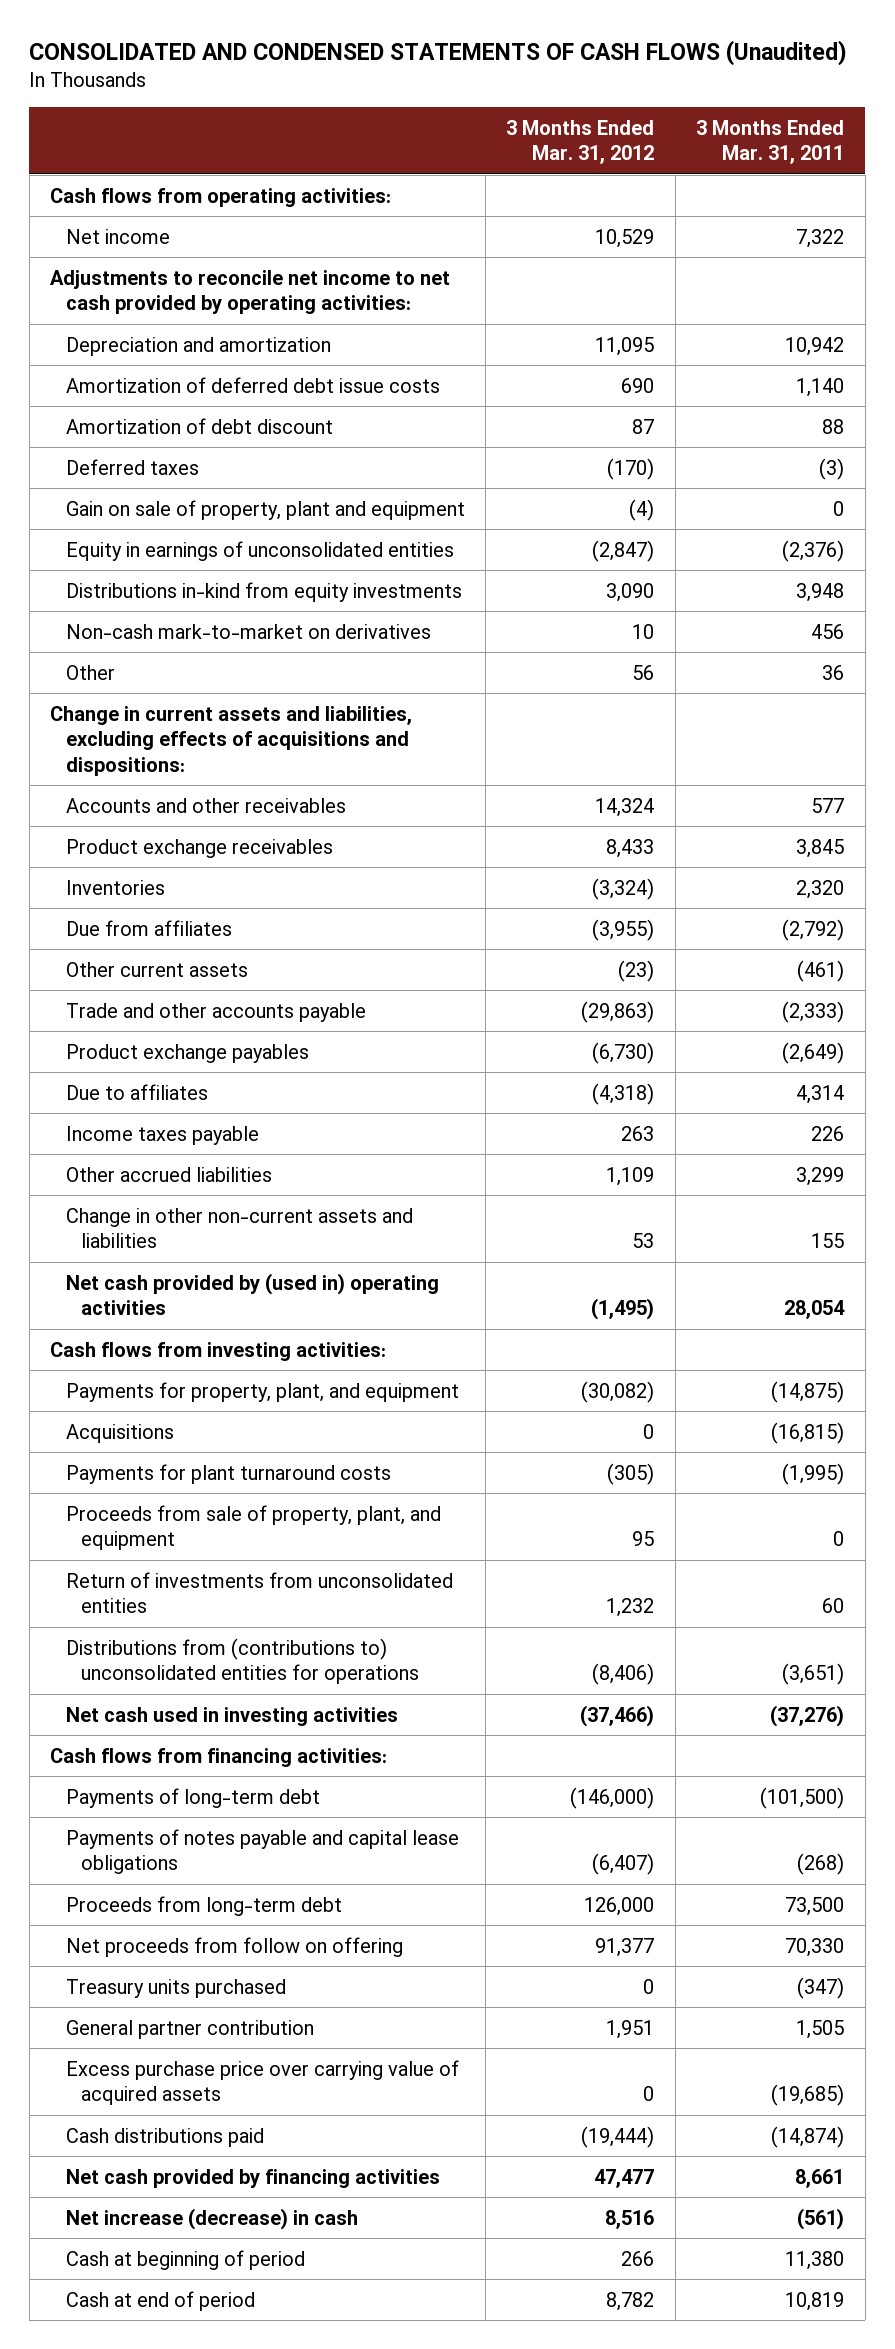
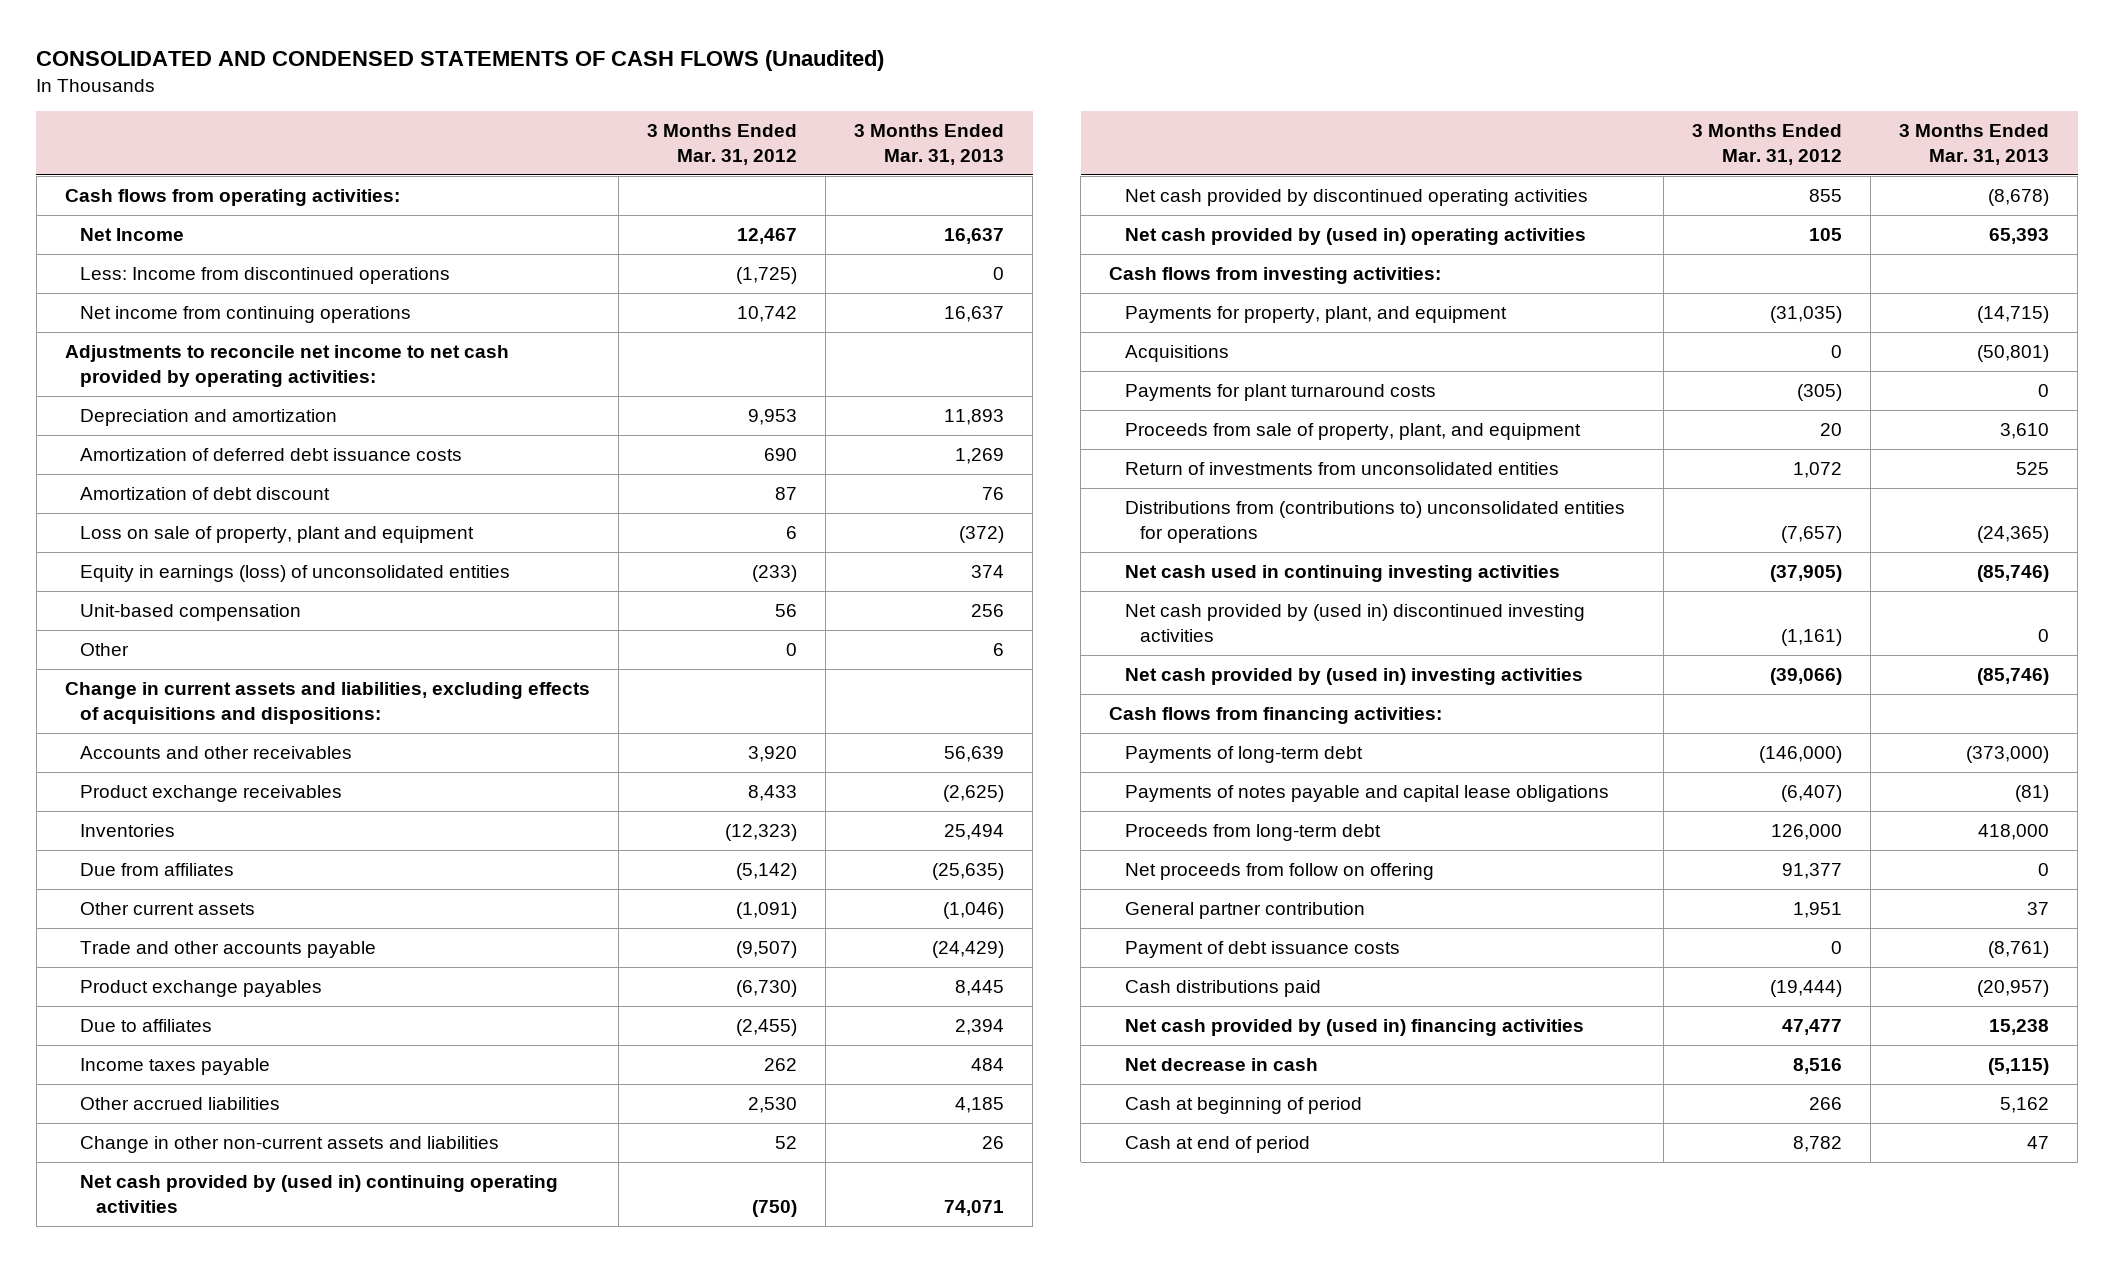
[696,119,845,165] 3 Months Ended Mar. 31, 2011 -> none
none -> [854,124,1005,166] 3 Months Ended Mar. 31, 2013
[65,228,170,244] Net income -> [80,228,185,242] Net Income
[595,228,655,248] 10,529 -> [736,228,797,245] 12,467
none -> [80,267,451,285] Less: Income from discontinued operations
none -> [80,306,412,324] Net income from continuing operations
[595,336,655,356] 11,095 -> [747,409,797,426] 9,953
[65,376,440,393] Amortization of deferred debt issue costs -> [80,448,463,462] Amortization of deferred debt issuance costs
[65,458,199,475] Deferred taxes -> none
[65,581,462,602] Distributions in-kind from equity investments -> none
[65,623,431,639] Non-cash mark-to-market on derivatives -> none
[65,499,465,520] Gain on sale of property, plant and equipment -> [80,526,475,544] Loss on sale of property, plant and equipment
[629,498,655,521] (4) -> [785,526,797,540] 6
[65,540,454,561] Equity in earnings of unconsolidated entities -> [80,565,511,583] Equity in earnings (loss) of unconsolidated entities
[592,539,655,562] (2,847) -> [751,565,797,583] (233)
none -> [80,604,302,622] Unit-based compensation
[632,664,655,680] 56 -> [785,643,797,657] 0
[595,797,655,817] 14,324 -> [747,746,797,763] 3,920
[592,877,655,900] (3,324) -> [724,824,797,842] (12,323)
[592,918,655,941] (3,955) -> [735,863,797,881] (5,142)
[618,959,655,982] (23) -> [735,902,797,920] (1,091)
[581,1000,655,1023] (29,863) -> [735,941,797,959] (9,507)
[592,1082,655,1105] (4,318) -> [735,1019,797,1037] (2,455)
[621,1125,655,1141] 263 -> [763,1058,797,1072] 262
[606,1166,655,1186] 1,109 -> [747,1097,797,1114] 2,530
[632,1233,655,1249] 53 -> [774,1136,797,1150] 52
none -> [80,1175,559,1213] Net cash provided by (used in) continuing operating activities
none -> [1124,189,1588,207] Net cash provided by discontinued operating activities
[591,1298,655,1321] (1,495) -> [1808,228,1842,242] 105
[581,1380,655,1403] (30,082) -> [1769,306,1842,324] (31,035)
[632,1531,655,1547] 95 -> [1819,423,1842,437] 20
[606,1598,655,1618] 1,232 -> [1792,462,1842,479] 1,072
[592,1663,655,1686] (8,406) -> [1780,525,1842,543] (7,657)
none -> [1124,565,1560,583] Net cash used in continuing investing activities
none -> [1124,604,1585,642] Net cash provided by (used in) discontinued investing activities
[65,1706,398,1726] Net cash used in investing activities -> [1124,668,1583,686] Net cash provided by (used in) investing activities
[580,1704,655,1727] (37,466) -> [1769,668,1842,686] (39,066)
[65,1978,286,1998] Treasury units purchased -> none
[65,2059,459,2106] Excess purchase price over carrying value of acquired assets -> none
none -> [1124,941,1400,959] Payment of debt issuance costs
[65,2168,440,2188] Net cash provided by financing activities -> [1124,1019,1584,1037] Net cash provided by (used in) financing activities
[65,2207,358,2230] Net increase (decrease) in cash -> [1124,1058,1318,1072] Net decrease in cash

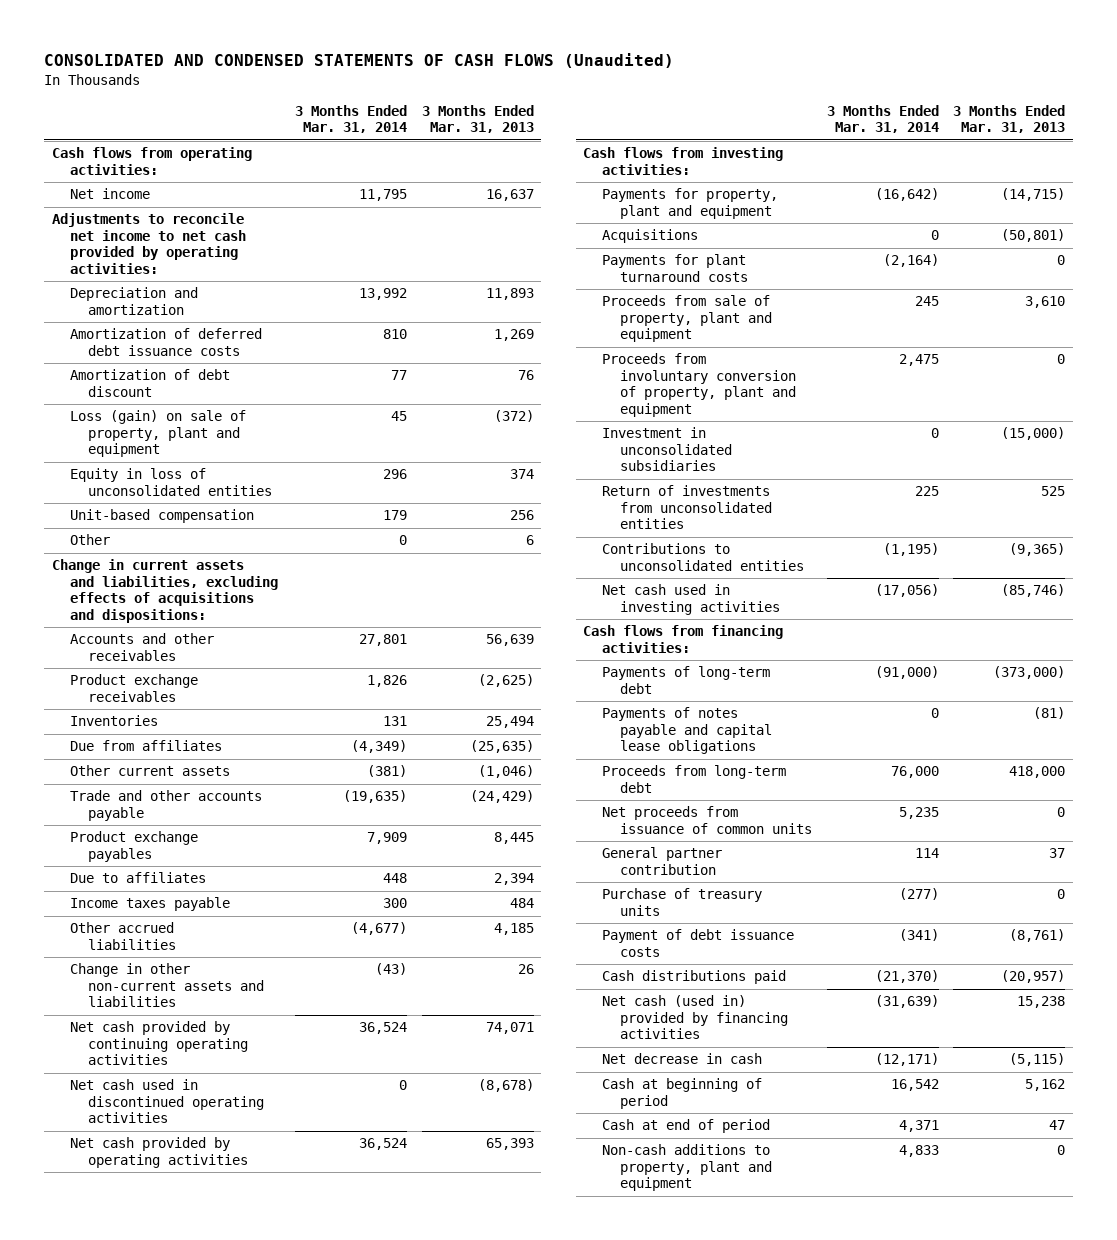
[646,124,797,166] 3 Months Ended Mar. 31, 2012 -> none
none -> [295,104,408,134] 3 Months Ended Mar. 31, 2014
[80,267,451,285] Less: Income from discontinued operations -> none
[80,306,412,324] Net income from continuing operations -> none
[80,228,185,242] Net Income -> [70,188,151,200] Net income
[80,526,475,544] Loss on sale of property, plant and equipment -> [70,410,247,458] Loss (gain) on sale of property, plant and equipment
[80,565,511,583] Equity in earnings (loss) of unconsolidated entities -> [70,468,273,496] Equity in loss of unconsolidated entities
[80,1175,559,1213] Net cash provided by (used in) continuing operating activities -> [70,1021,249,1066] Net cash provided by continuing operating activities
[1124,189,1588,207] Net cash provided by discontinued operating activities -> [70,1079,265,1124] Net cash used in discontinued operating activities
[1124,228,1586,246] Net cash provided by (used in) operating activities -> [70,1137,249,1168] Net cash provided by operating activities
[1124,306,1507,324] Payments for property, plant, and equipment -> [601,188,778,219] Payments for property, plant and equipment
[1124,423,1581,441] Proceeds from sale of property, plant, and equipment -> [601,295,772,343] Proceeds from sale of property, plant and equipment
none -> [601,353,796,417] Proceeds from involuntary conversion of property, plant and equipment
none -> [601,427,732,472] Investment in unconsolidated subsidiaries
[1124,565,1560,583] Net cash used in continuing investing activities -> none
[1124,604,1585,642] Net cash provided by (used in) discontinued investing activities -> none
[1124,501,1625,543] Distributions from (contributions to) unconsolidated entities for operations -> [601,543,804,571] Contributions to unconsolidated entities
[1976,525,2049,543] (24,365) -> [1009,543,1066,557] (9,365)
[1124,668,1583,686] Net cash provided by (used in) investing activities -> [601,584,780,615] Net cash used in investing activities
[1124,863,1434,881] Net proceeds from follow on offering -> [601,806,812,834] Net proceeds from issuance of common units
none -> [601,888,762,916] Purchase of treasury units
[1124,1019,1584,1037] Net cash provided by (used in) financing activities -> [601,995,788,1040] Net cash (used in) provided by financing activities
none -> [601,1144,772,1192] Non-cash additions to property, plant and equipment

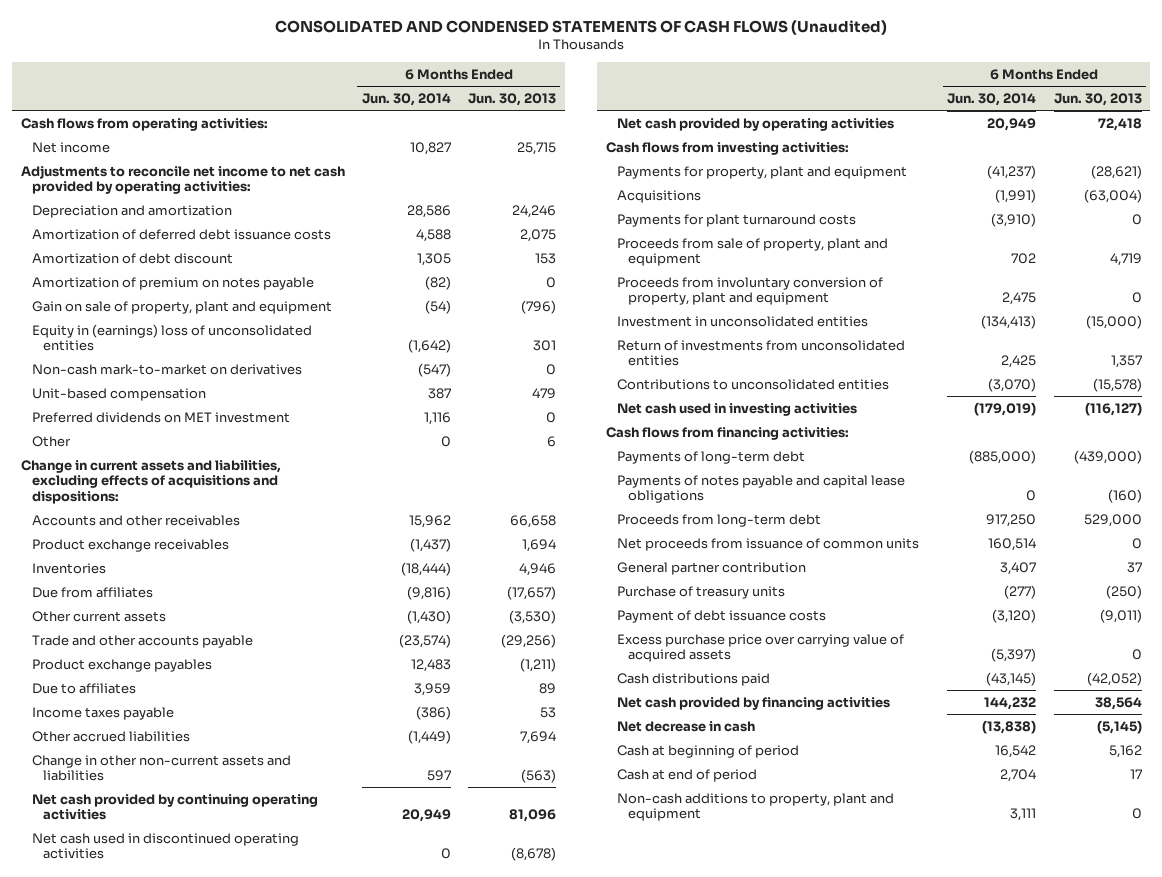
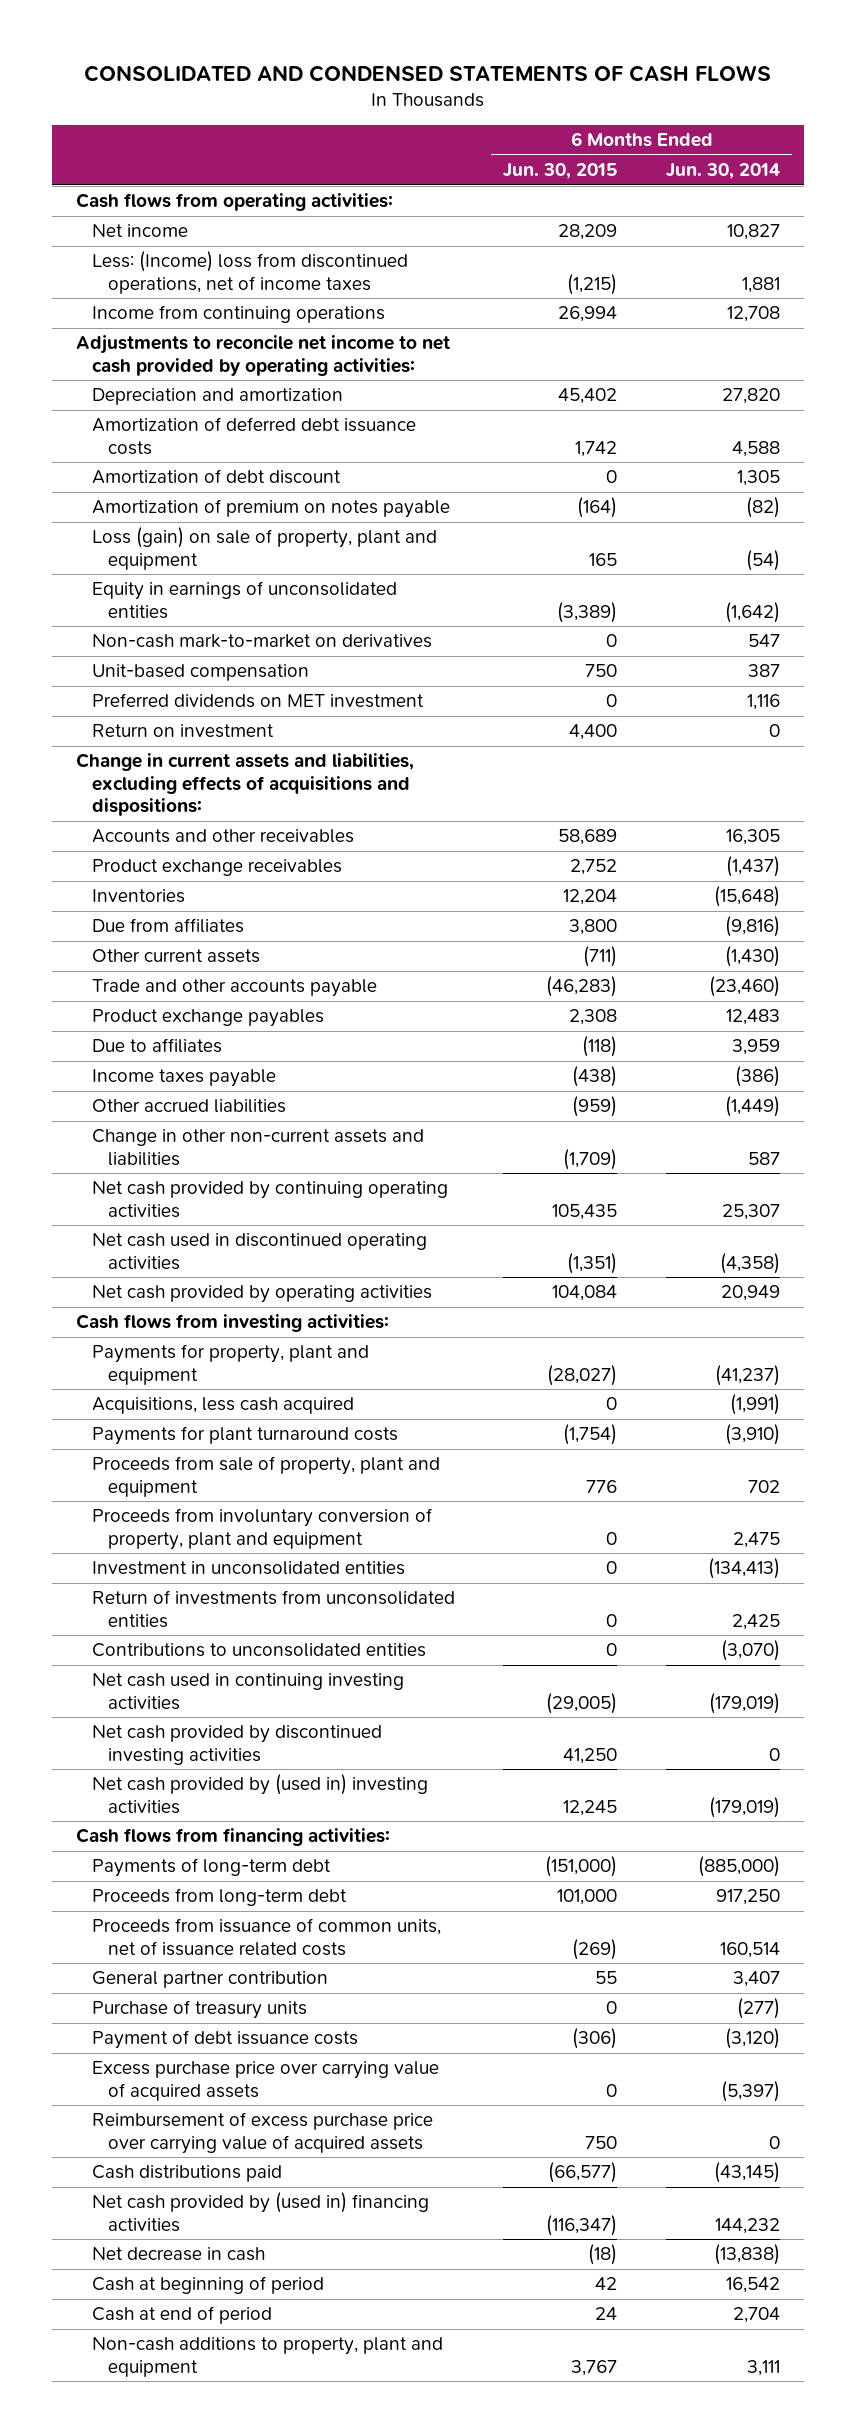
[275,19,888,35] CONSOLIDATED AND CONDENSED STATEMENTS OF CASH FLOWS (Unaudited) -> [83,64,771,82] CONSOLIDATED AND CONDENSED STATEMENTS OF CASH FLOWS
[468,92,557,106] Jun. 30, 2013 -> none
none -> [503,163,618,180] Jun. 30, 2015
none -> [91,251,408,294] Less: (Income) loss from discontinued operations, net of income taxes
none -> [91,305,385,324] Income from continuing operations
[406,204,451,218] 28,586 -> [721,388,780,405] 27,820
[31,300,332,314] Gain on sale of property, plant and equipment -> [91,527,437,570] Loss (gain) on sale of property, plant and equipment
[31,323,312,352] Equity in (earnings) loss of unconsolidated entities -> [91,581,397,619] Equity in earnings of unconsolidated entities
[417,362,451,377] (547) -> [747,634,780,648] 547
[31,435,71,447] Other -> none
none -> [91,724,274,739] Return on investment
[408,514,451,528] 15,962 -> [725,829,780,846] 16,305
[400,561,451,576] (18,444) -> [713,886,780,908] (15,648)
[398,633,451,648] (23,574) -> [708,976,780,998] (23,460)
[426,770,451,782] 597 -> [747,1151,780,1165] 587
[401,809,451,823] 20,949 -> [721,1203,780,1220] 25,307
[440,848,451,860] 0 -> [719,1252,780,1274] (4,358)
[617,189,702,203] Acquisitions -> [91,1397,354,1415] Acquisitions, less cash acquired
none -> [91,1673,404,1710] Net cash used in continuing investing activities
none -> [91,1725,382,1765] Net cash provided by discontinued investing activities
[617,402,858,416] Net cash used in investing activities -> [91,1774,428,1814] Net cash provided by (used in) investing activities
[617,474,906,504] Payments of notes payable and capital lease obligations -> none
[617,537,920,551] Net proceeds from issuance of common units -> [91,1918,441,1956] Proceeds from issuance of common units, net of issuance related costs
none -> [91,2112,433,2154] Reimbursement of excess purchase price over carrying value of acquired assets
[617,696,891,710] Net cash provided by financing activities -> [91,2192,429,2232] Net cash provided by (used in) financing activities

